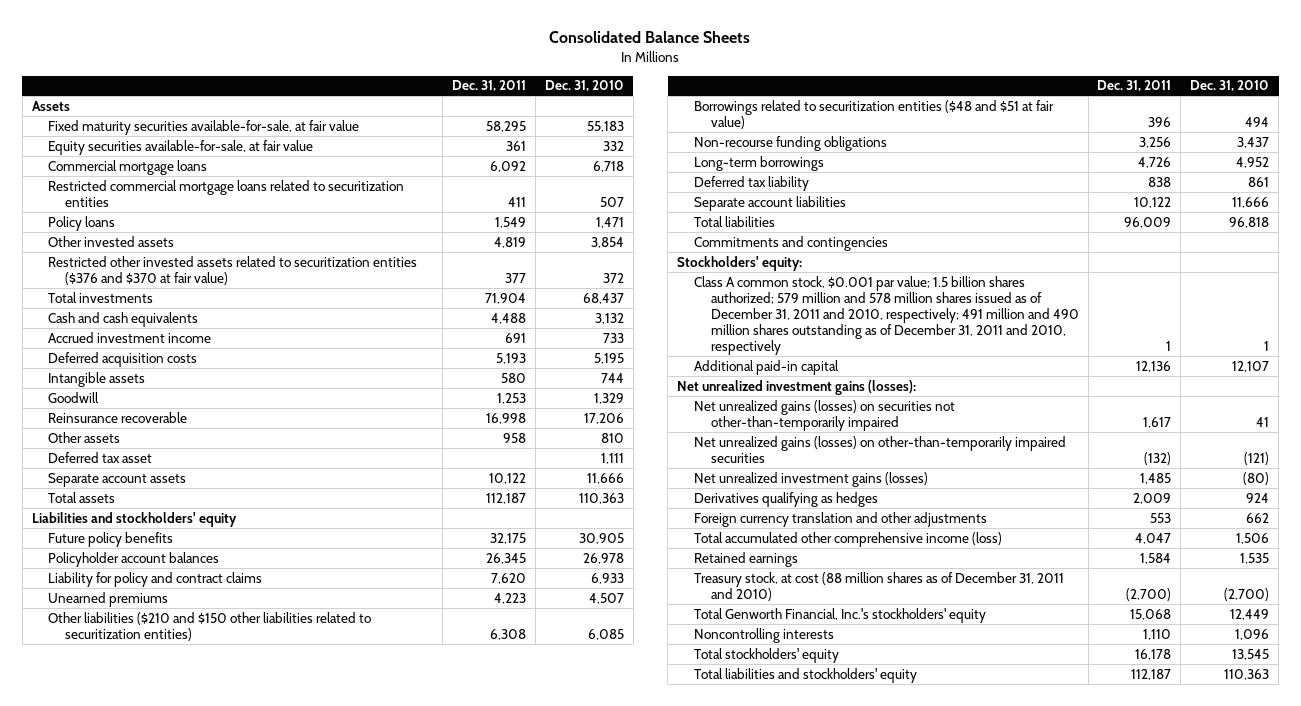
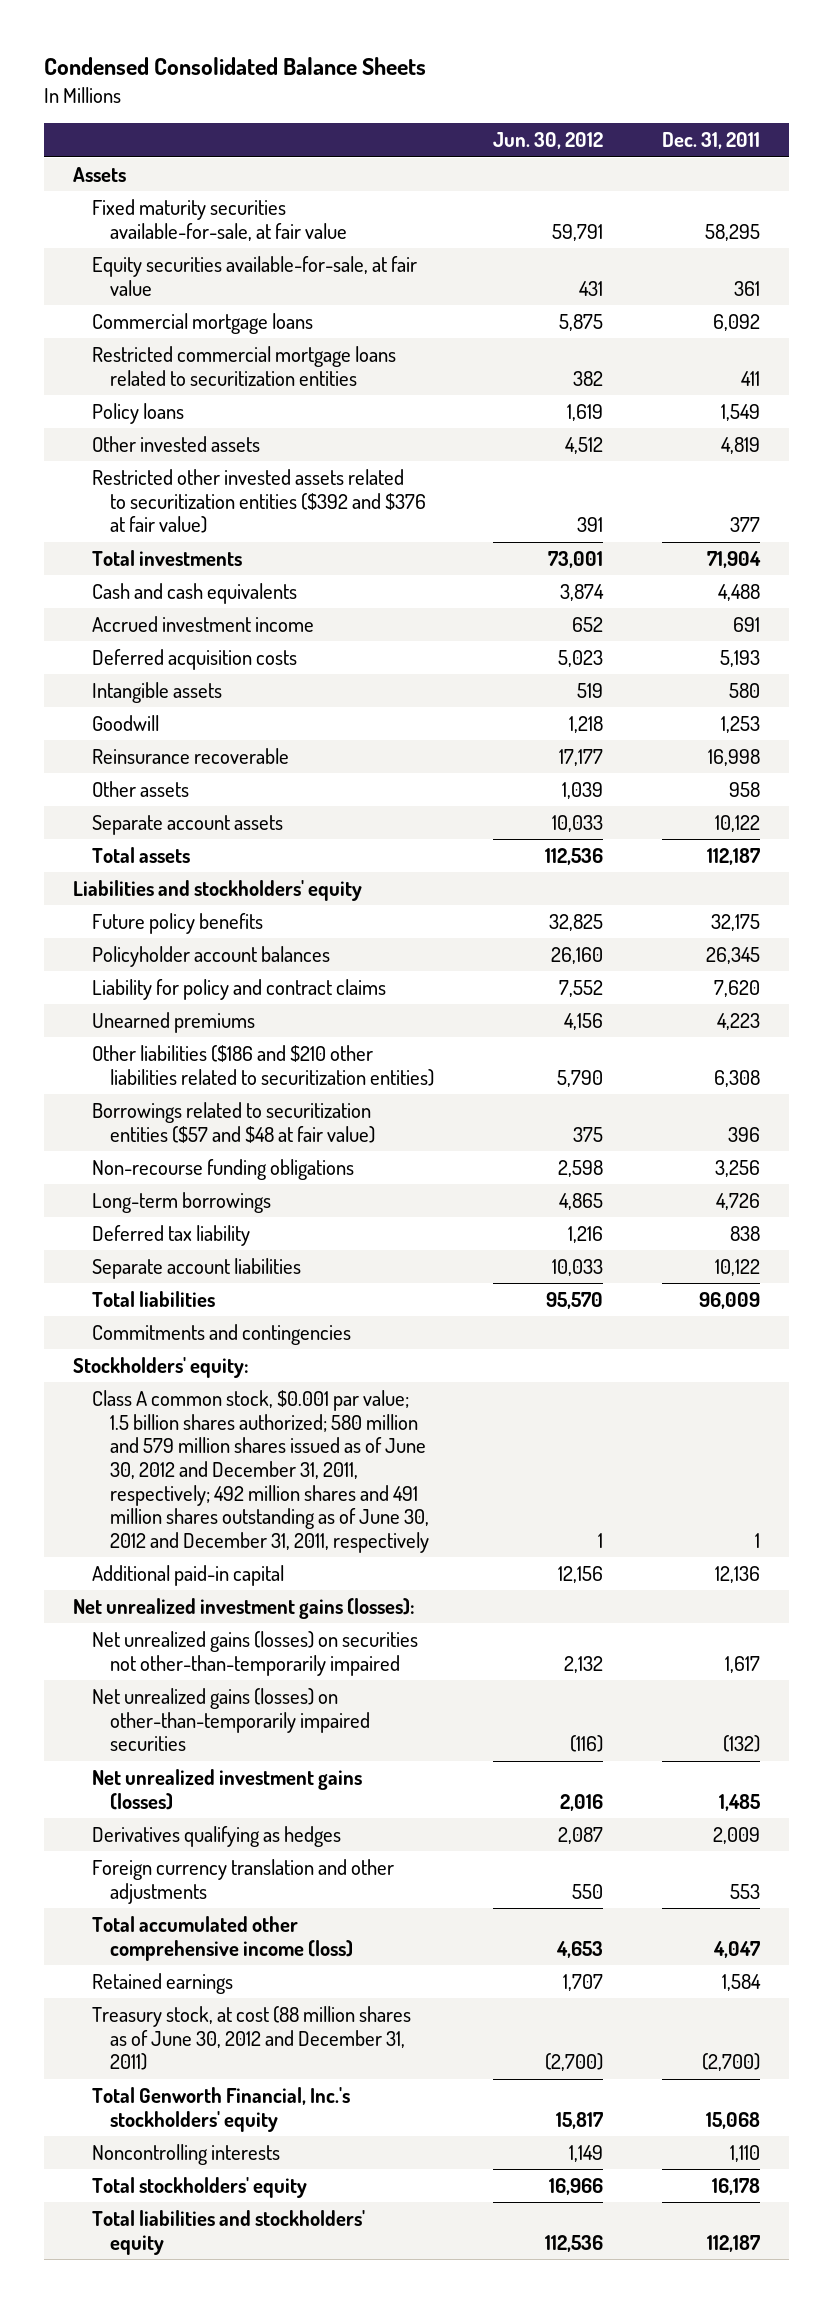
[549,31,751,44] Consolidated Balance Sheets -> [43,57,426,76] Condensed Consolidated Balance Sheets
[544,80,624,92] Dec. 31, 2010 -> none
none -> [493,132,604,150] Jun. 30, 2012
[48,255,418,285] Restricted other invested assets related to securitization entities ($376 and $370 at fair value) -> [91,469,427,534] Restricted other invested assets related to securitization entities ($392 and $376 at fair value)
[48,451,153,463] Deferred tax asset -> none
[48,611,372,641] Other liabilities ($210 and $150 other liabilities related to securitization entities) -> [91,1045,435,1086] Other liabilities ($186 and $210 other liabilities related to securitization entities)
[693,99,1054,129] Borrowings related to securitization entities ($48 and $51 at fair value) -> [91,1102,376,1143] Borrowings related to securitization entities ($57 and $48 at fair value)
[693,275,1079,355] Class A common stock, $0.001 par value; 1.5 billion shares authorized; 579 million and 578 million shares issued as of December 31, 2011 and 2010, respectively; 491 million and 490 million shares outstanding as of December 31, 2011 and 2010, respectively -> [91,1390,430,1553] Class A common stock, $0.001 par value; 1.5 billion shares authorized; 580 million and 579 million shares issued as of June 30, 2012 and December 31, 2011, respectively; 492 million shares and 491 million shares outstanding as of June 30, 2012 and December 31, 2011, respectively
[693,571,1064,601] Treasury stock, at cost (88 million shares as of December 31, 2011 and 2010) -> [91,2006,411,2071] Treasury stock, at cost (88 million shares as of June 30, 2012 and December 31, 2011)

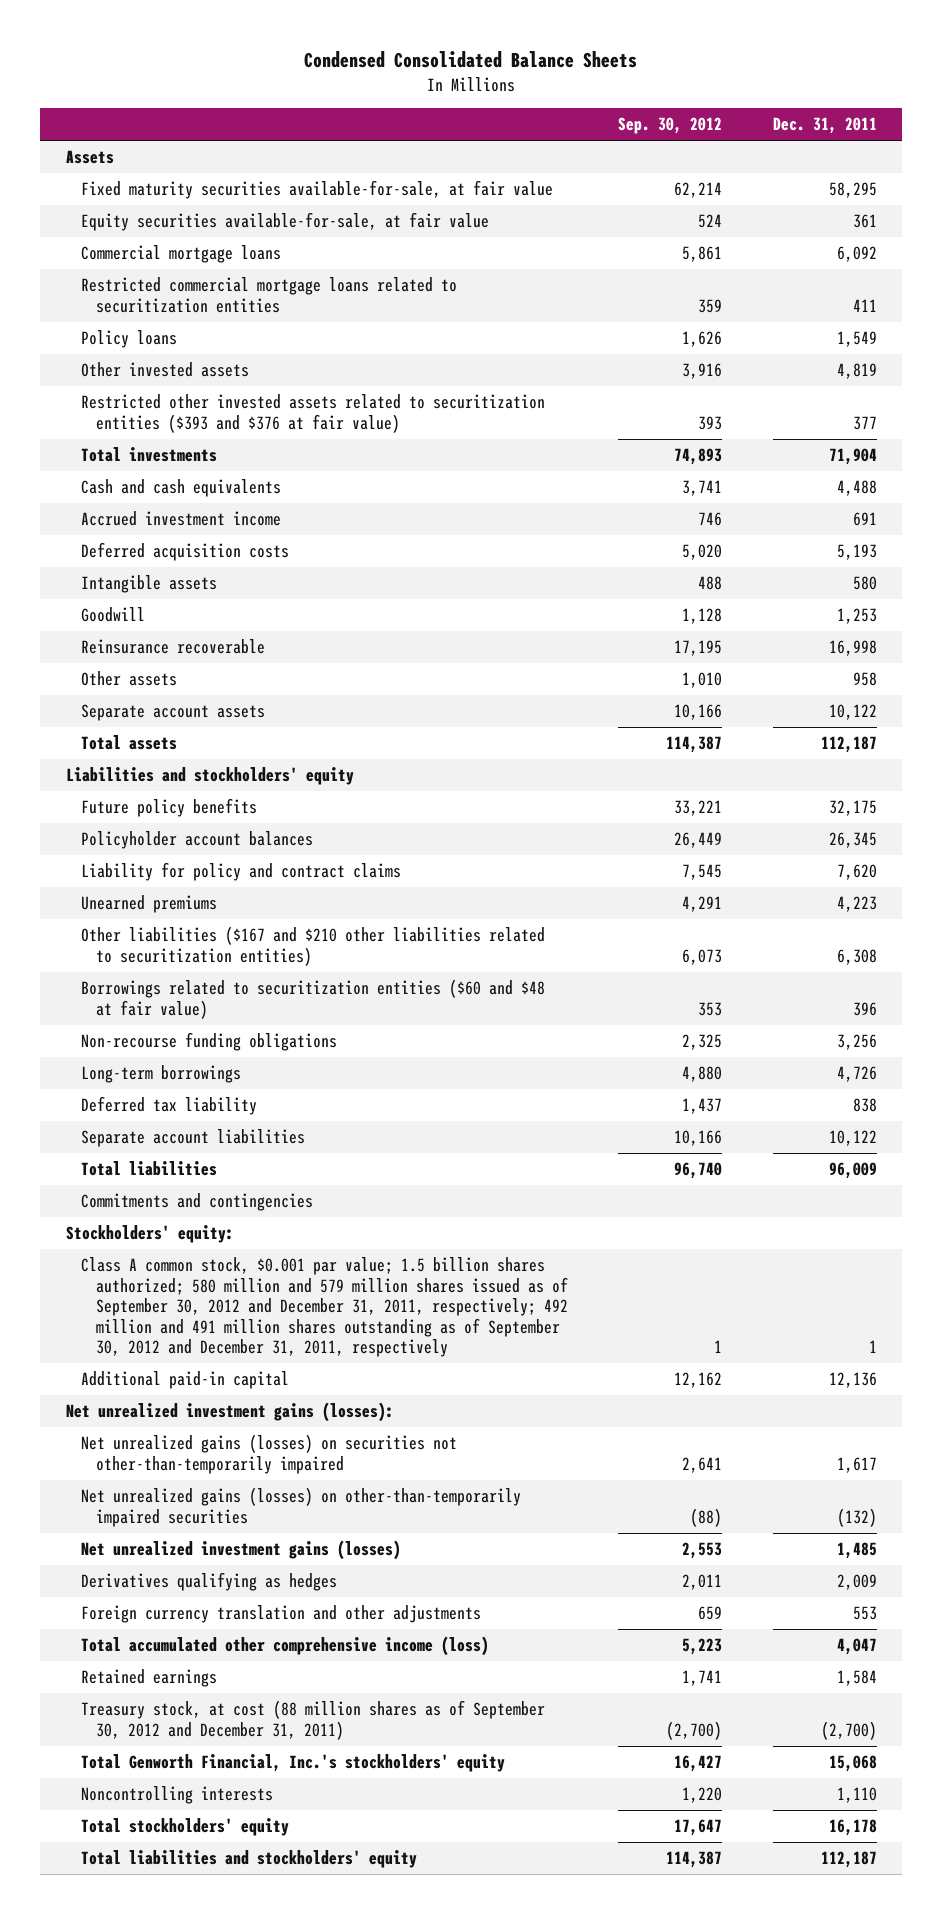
[493,132,604,150] Jun. 30, 2012 -> none
none -> [618,117,723,135] Sep. 30, 2012
[91,469,427,534] Restricted other invested assets related to securitization entities ($392 and $376 at fair value) -> [80,394,545,433] Restricted other invested assets related to securitization entities ($393 and $376 at fair value)
[91,1045,435,1086] Other liabilities ($186 and $210 other liabilities related to securitization entities) -> [80,926,545,966] Other liabilities ($167 and $210 other liabilities related to securitization entities)
[91,1102,376,1143] Borrowings related to securitization entities ($57 and $48 at fair value) -> [80,979,545,1019] Borrowings related to securitization entities ($60 and $48 at fair value)
[91,1390,430,1553] Class A common stock, $0.001 par value; 1.5 billion shares authorized; 580 million and 579 million shares issued as of June 30, 2012 and December 31, 2011, respectively; 492 million shares and 491 million shares outstanding as of June 30, 2012 and December 31, 2011, respectively -> [80,1257,569,1358] Class A common stock, $0.001 par value; 1.5 billion shares authorized; 580 million and 579 million shares issued as of September 30, 2012 and December 31, 2011, respectively; 492 million and 491 million shares outstanding as of September 30, 2012 and December 31, 2011, respectively
[91,2006,411,2071] Treasury stock, at cost (88 million shares as of June 30, 2012 and December 31, 2011) -> [80,1700,545,1740] Treasury stock, at cost (88 million shares as of September 30, 2012 and December 31, 2011)

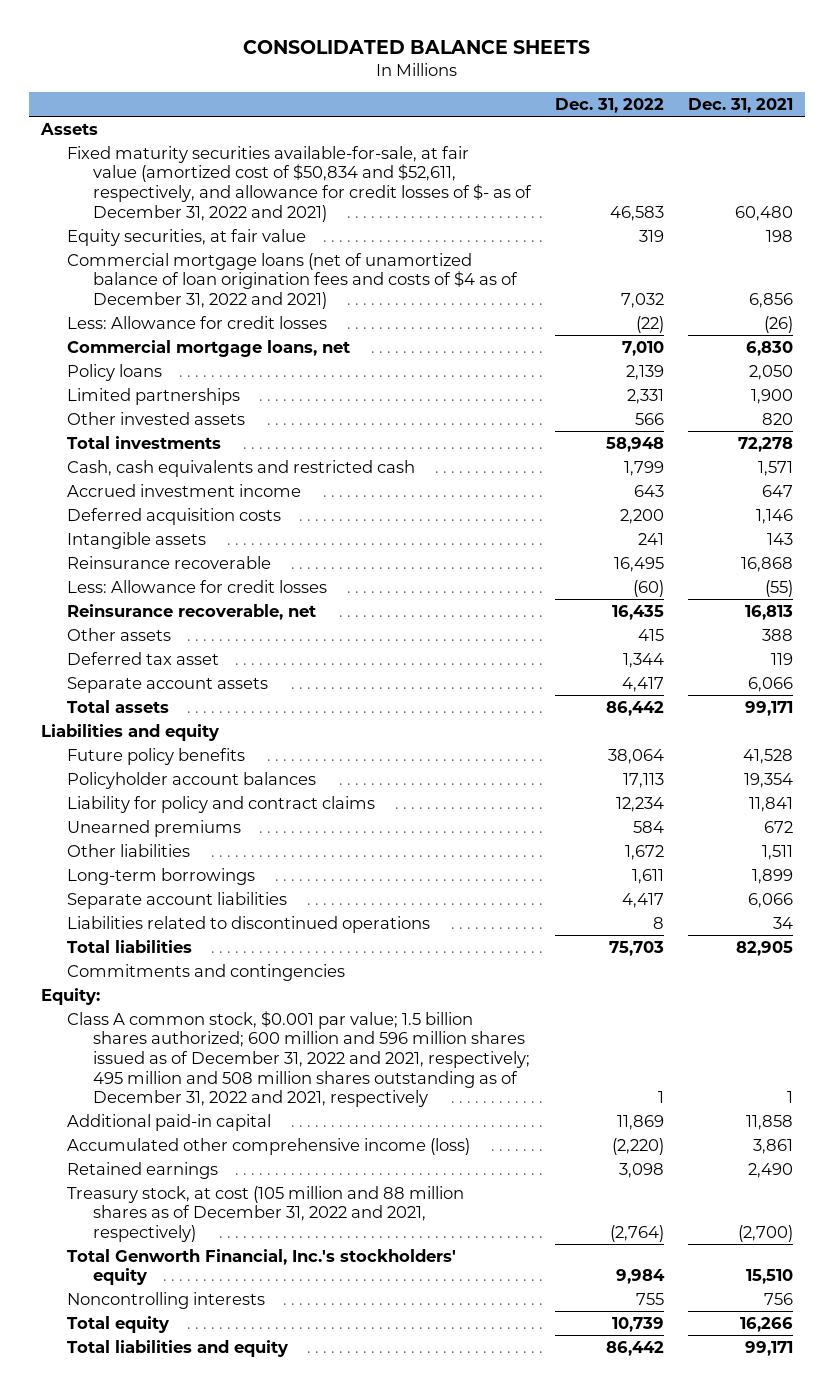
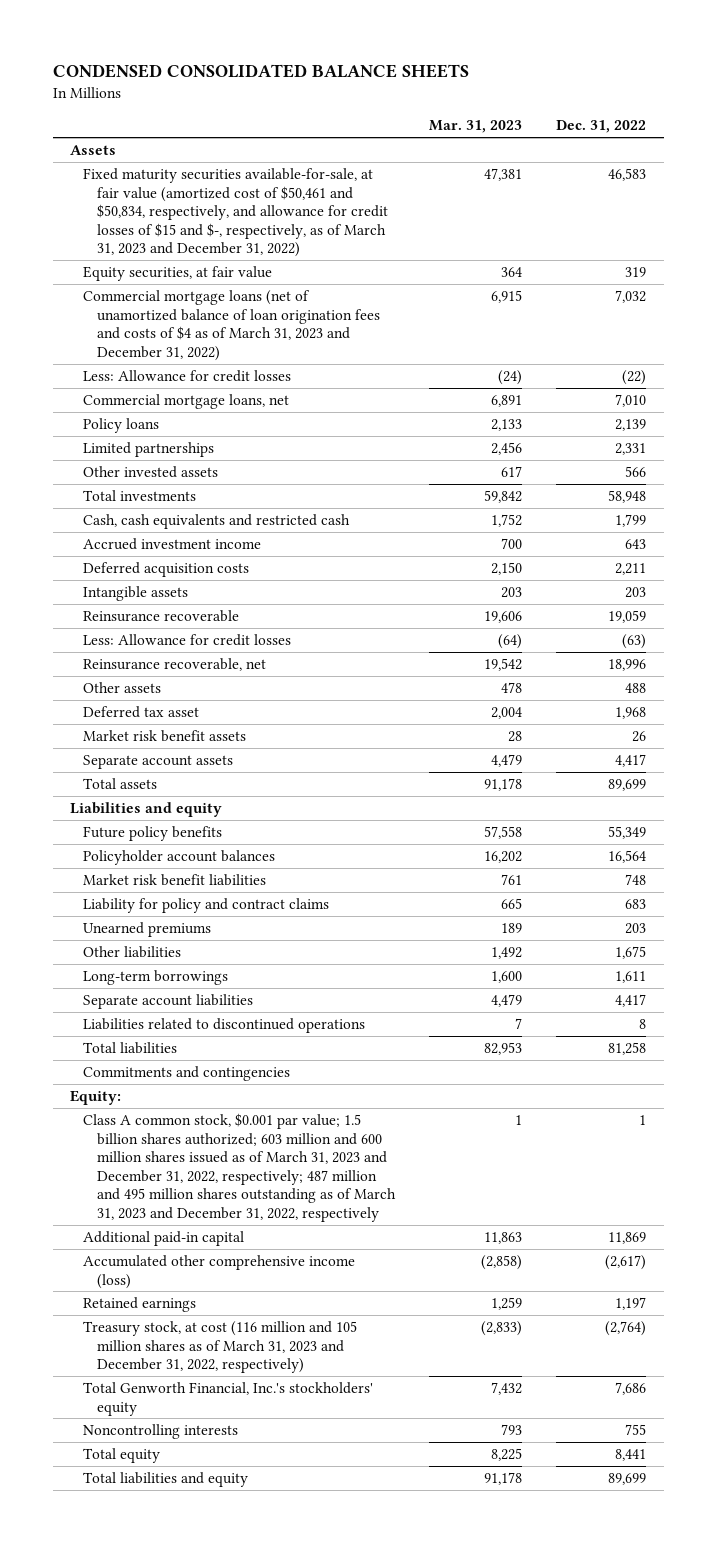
[242,39,590,54] CONSOLIDATED BALANCE SHEETS -> [52,63,469,78] CONDENSED CONSOLIDATED BALANCE SHEETS
[687,98,793,114] Dec. 31, 2021 -> none
none -> [429,120,523,134] Mar. 31, 2023
[66,145,532,222] Fixed maturity securities available-for-sale, at fair value (amortized cost of $50,834 and $52,611, respectively, and allowance for credit losses of $- as of December 31, 2022 and 2021) -> [83,167,388,258] Fixed maturity securities available-for-sale, at fair value (amortized cost of $50,461 and $50,834, respectively, and allowance for credit losses of $15 and $-, respectively, as of March 31, 2023 and December 31, 2022)
[66,252,518,309] Commercial mortgage loans (net of unamortized balance of loan origination fees and costs of $4 as of December 31, 2022 and 2021) -> [83,289,380,361] Commercial mortgage loans (net of unamortized balance of loan origination fees and costs of $4 as of March 31, 2023 and December 31, 2022)
[619,508,664,524] 2,200 -> [615,562,647,575] 2,211
[637,532,664,545] 241 -> [625,586,647,598] 203
[613,556,664,572] 16,495 -> [608,609,647,623] 19,059
[632,579,664,597] (60) -> [622,633,647,649] (63)
[611,604,664,620] 16,435 -> [608,658,647,671] 18,996
[637,628,664,641] 415 -> [625,682,647,693] 488
[622,652,664,668] 1,344 -> [615,706,647,719] 1,968
none -> [83,729,247,742] Market risk benefit assets
[605,700,664,716] 86,442 -> [608,778,647,791] 89,699
[607,748,664,764] 38,064 -> [608,825,647,839] 55,349
[622,772,664,788] 17,113 -> [608,849,647,863] 16,564
none -> [83,873,267,886] Market risk benefit liabilities
[615,796,664,812] 12,234 -> [625,898,647,909] 683
[632,820,664,833] 584 -> [625,922,647,934] 203
[624,844,664,860] 1,672 -> [615,945,647,959] 1,675
[608,940,664,956] 75,703 -> [608,1041,647,1055] 81,258
[66,1010,530,1108] Class A common stock, $0.001 par value; 1.5 billion shares authorized; 600 million and 596 million shares issued as of December 31, 2022 and 2021, respectively; 495 million and 508 million shares outstanding as of December 31, 2022 and 2021, respectively -> [83,1112,396,1222] Class A common stock, $0.001 par value; 1.5 billion shares authorized; 603 million and 600 million shares issued as of March 31, 2023 and December 31, 2022, respectively; 487 million and 495 million shares outstanding as of March 31, 2023 and December 31, 2022, respectively
[611,1137,664,1155] (2,220) -> [605,1254,647,1270] (2,617)
[618,1162,664,1178] 3,098 -> [615,1296,647,1310] 1,197
[66,1185,464,1242] Treasury stock, at cost (105 million and 88 million shares as of December 31, 2022 and 2021, respectively) -> [83,1320,358,1374] Treasury stock, at cost (116 million and 105 million shares as of March 31, 2023 and December 31, 2022, respectively)
[615,1269,665,1285] 9,984 -> [615,1381,647,1395] 7,686
[611,1316,664,1332] 10,739 -> [615,1448,647,1461] 8,441
[605,1340,664,1356] 86,442 -> [608,1472,647,1485] 89,699

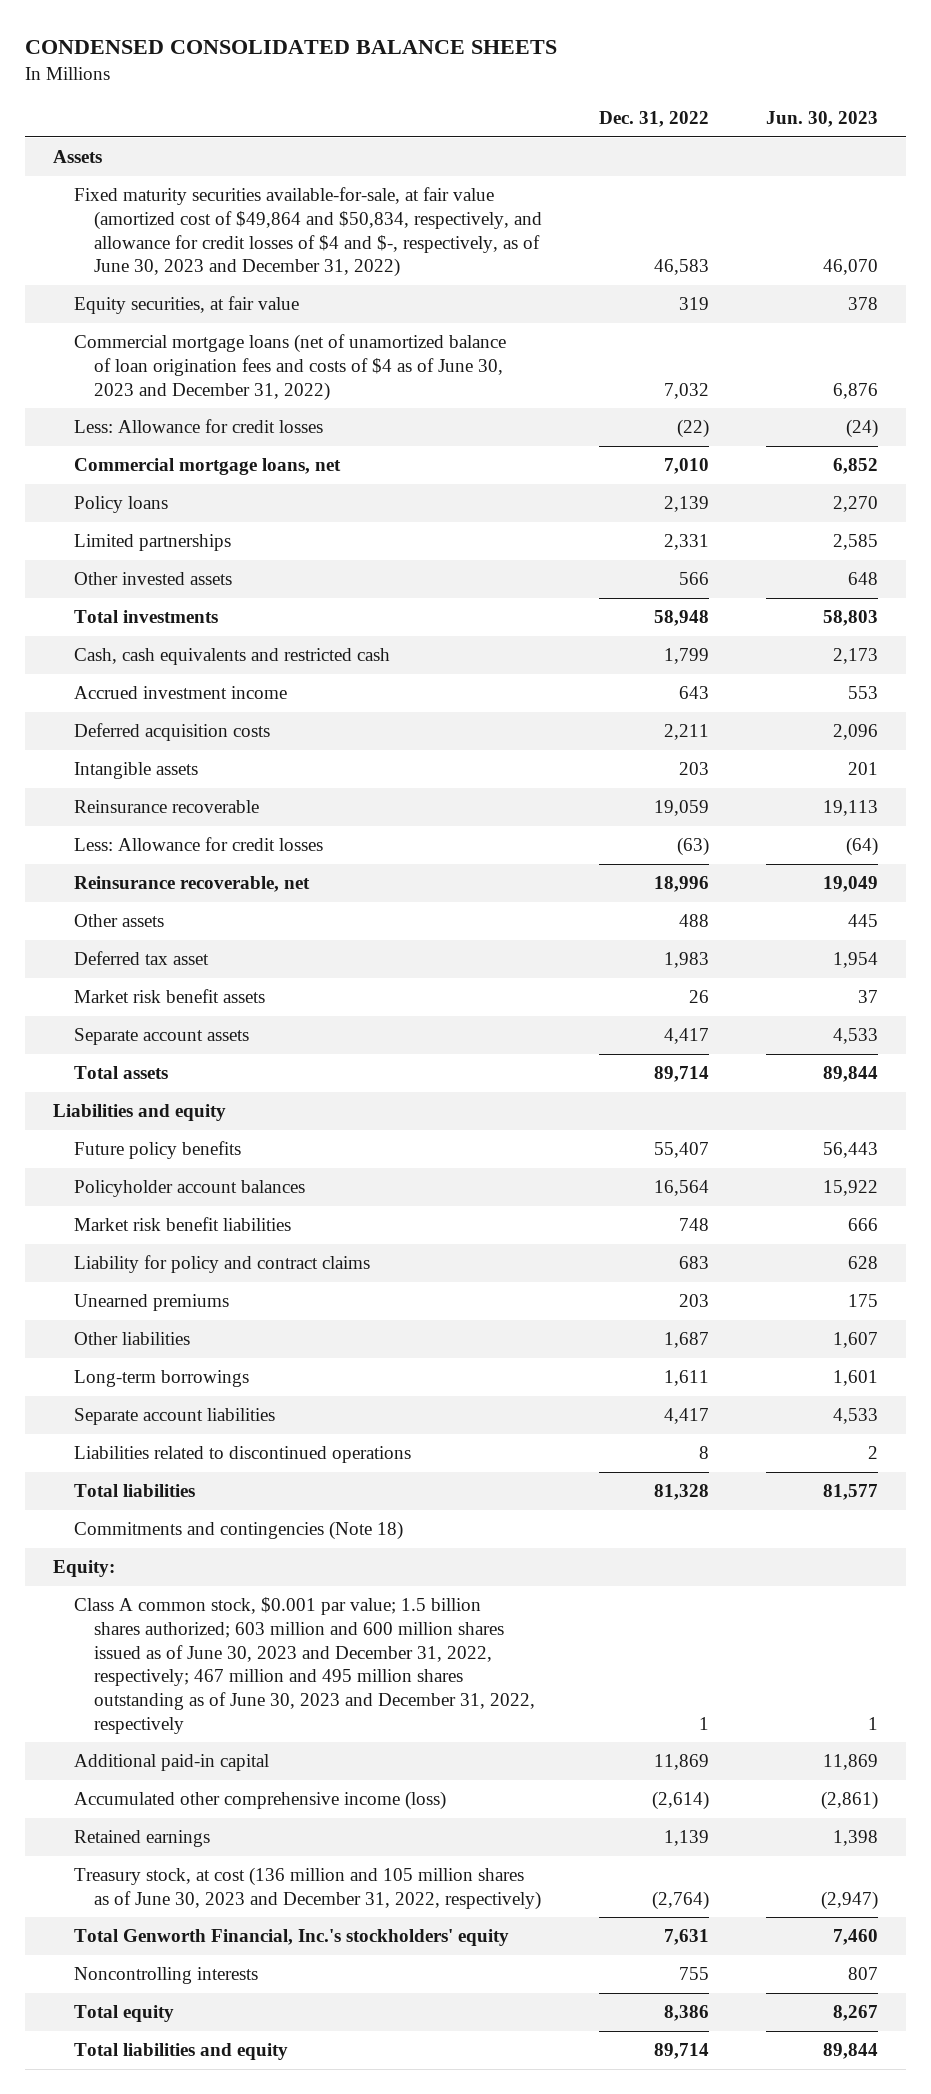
[429,120,523,134] Mar. 31, 2023 -> none
none -> [765,111,878,128] Jun. 30, 2023
[83,167,388,258] Fixed maturity securities available-for-sale, at fair value (amortized cost of $50,461 and $50,834, respectively, and allowance for credit losses of $15 and $-, respectively, as of March 31, 2023 and December 31, 2022) -> [73,187,543,278] Fixed maturity securities available-for-sale, at fair value (amortized cost of $49,864 and $50,834, respectively, and allowance for credit losses of $4 and $-, respectively, as of June 30, 2023 and December 31, 2022)
[83,289,380,361] Commercial mortgage loans (net of unamortized balance of loan origination fees and costs of $4 as of March 31, 2023 and December 31, 2022) -> [73,334,506,401] Commercial mortgage loans (net of unamortized balance of loan origination fees and costs of $4 as of June 30, 2023 and December 31, 2022)
[615,706,647,719] 1,968 -> [664,952,710,969] 1,983
[608,778,647,791] 89,699 -> [654,1066,710,1083] 89,714
[608,825,647,839] 55,349 -> [654,1142,710,1159] 55,407
[615,945,647,959] 1,675 -> [664,1332,710,1349] 1,687
[608,1041,647,1055] 81,258 -> [654,1484,710,1501] 81,328
[83,1065,291,1081] Commitments and contingencies -> [73,1521,403,1541] Commitments and contingencies (Note 18)
[83,1112,396,1222] Class A common stock, $0.001 par value; 1.5 billion shares authorized; 603 million and 600 million shares issued as of March 31, 2023 and December 31, 2022, respectively; 487 million and 495 million shares outstanding as of March 31, 2023 and December 31, 2022, respectively -> [73,1597,536,1734] Class A common stock, $0.001 par value; 1.5 billion shares authorized; 603 million and 600 million shares issued as of June 30, 2023 and December 31, 2022, respectively; 467 million and 495 million shares outstanding as of June 30, 2023 and December 31, 2022, respectively
[605,1254,647,1270] (2,617) -> [652,1791,710,1811] (2,614)
[615,1296,647,1310] 1,197 -> [664,1830,710,1847] 1,139
[83,1320,358,1374] Treasury stock, at cost (116 million and 105 million shares as of March 31, 2023 and December 31, 2022, respectively) -> [73,1867,542,1910] Treasury stock, at cost (136 million and 105 million shares as of June 30, 2023 and December 31, 2022, respectively)
[615,1381,647,1395] 7,686 -> [664,1929,710,1946] 7,631
[615,1448,647,1461] 8,441 -> [664,2005,710,2022] 8,386
[608,1472,647,1485] 89,699 -> [654,2043,710,2060] 89,714

